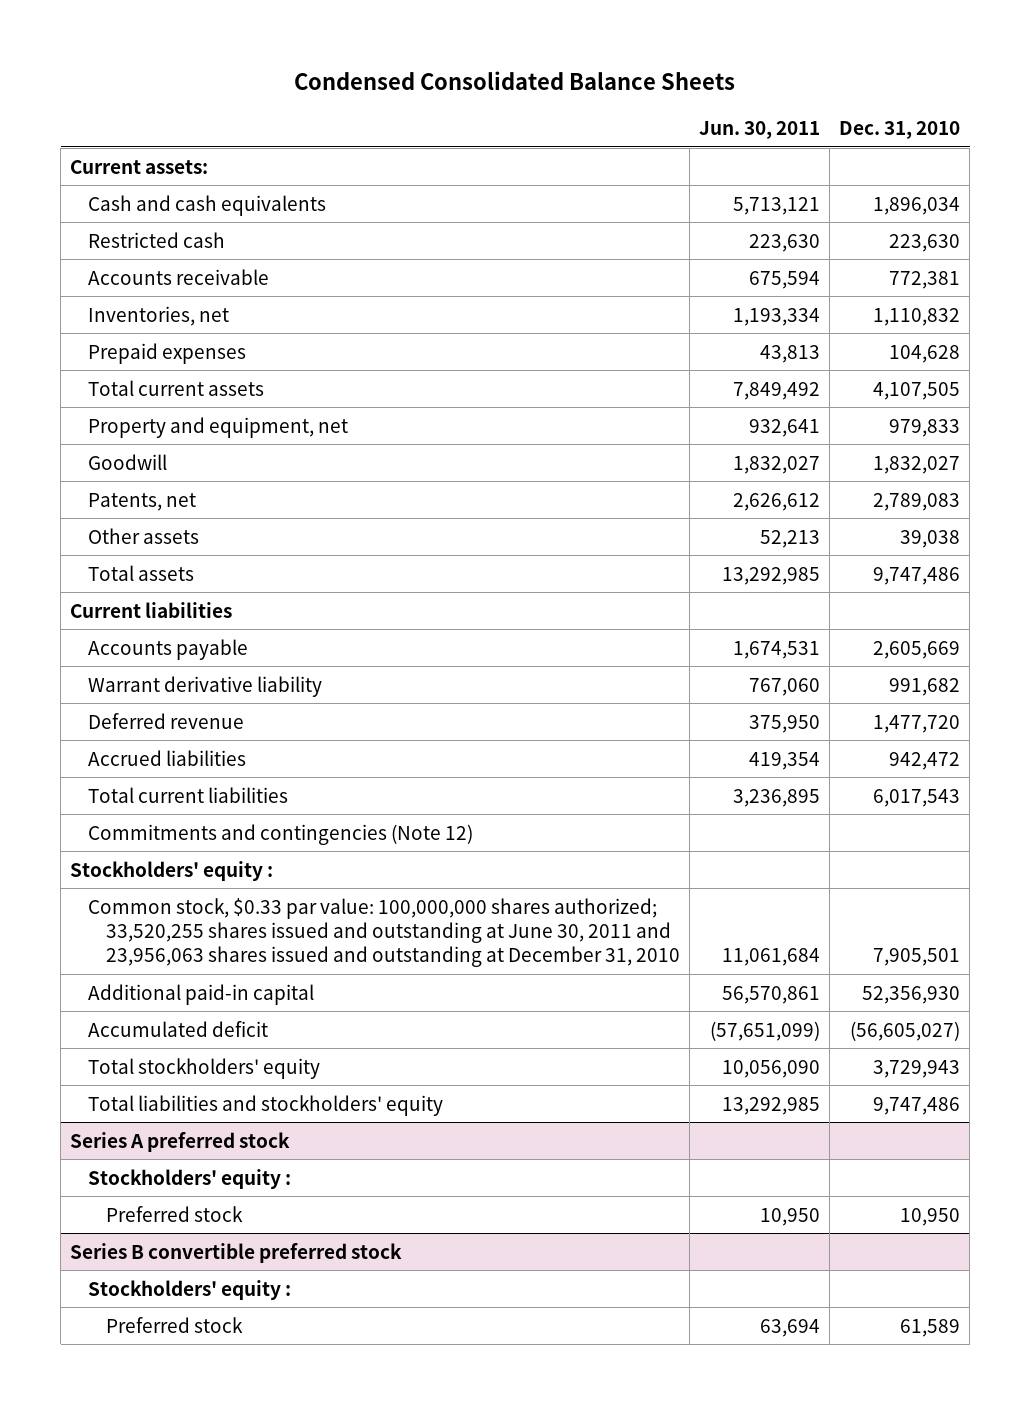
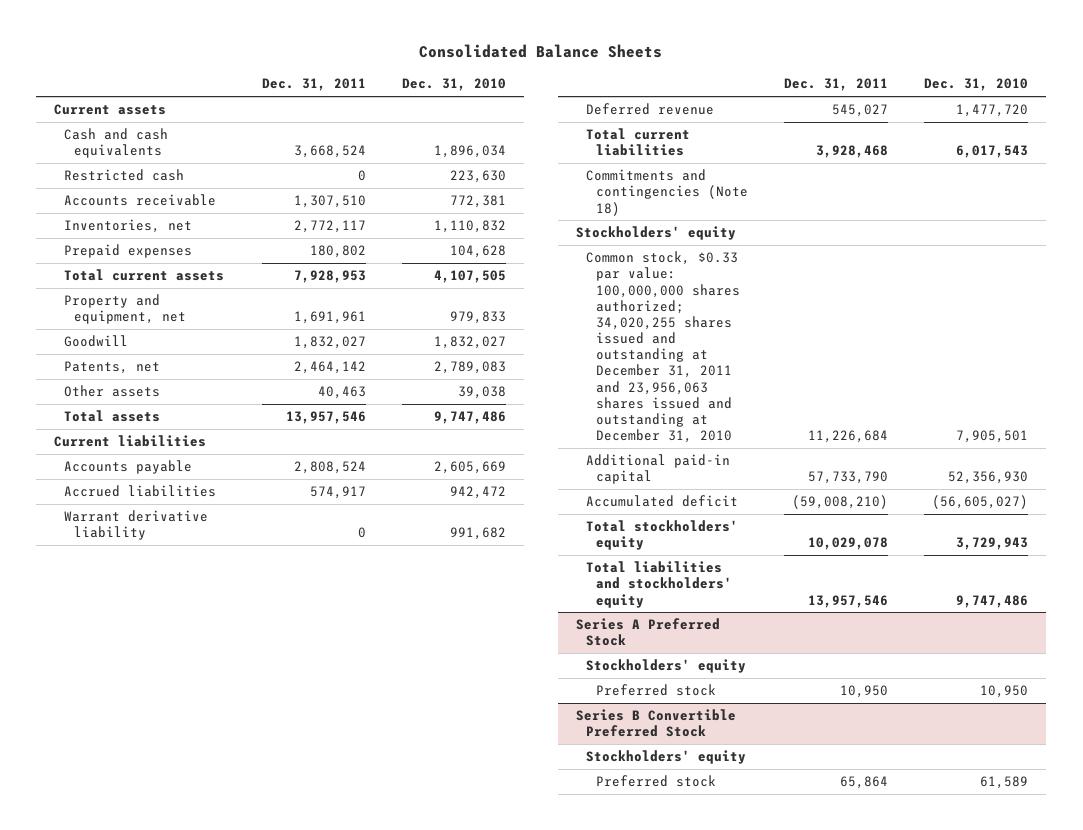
[294,71,736,91] Condensed Consolidated Balance Sheets -> [419,44,663,59] Consolidated Balance Sheets
[698,121,820,140] Jun. 30, 2011 -> none
none -> [262,78,367,92] Dec. 31, 2011
[70,159,209,174] Current assets: -> [54,104,167,116] Current assets
[88,749,247,766] Accrued liabilities -> [64,485,217,498] Accrued liabilities
[88,823,474,845] Commitments and contingencies (Note 12) -> [586,169,748,216] Commitments and contingencies (Note 18)
[70,860,274,881] Stockholders' equity : -> [576,226,737,241] Stockholders' equity
[88,897,680,968] Common stock, $0.33 par value: 100,000,000 shares authorized; 33,520,255 shares issued and outstanding at June 30, 2011 and 23,956,063 shares issued and outstanding at December 31, 2010 -> [586,251,740,444] Common stock, $0.33 par value: 100,000,000 shares authorized; 34,020,255 shares issued and outstanding at December 31, 2011 and 23,956,063 shares issued and outstanding at December 31, 2010
[70,1131,291,1152] Series A preferred stock -> [576,618,721,647] Series A Preferred Stock
[88,1168,292,1189] Stockholders' equity : -> [586,659,747,674] Stockholders' equity
[70,1242,403,1263] Series B convertible preferred stock -> [576,709,737,738] Series B Convertible Preferred Stock
[88,1279,292,1300] Stockholders' equity : -> [586,750,747,765] Stockholders' equity

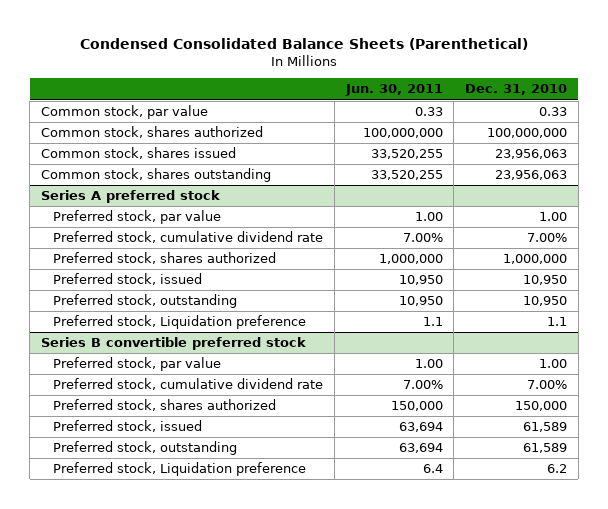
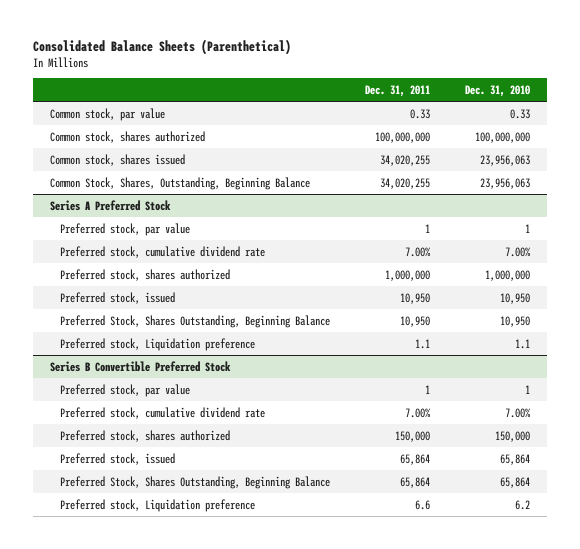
[80,38,529,51] Condensed Consolidated Balance Sheets (Parenthetical) -> [32,38,291,55] Consolidated Balance Sheets (Parenthetical)
[344,84,443,97] Jun. 30, 2011 -> none
none -> [364,85,430,98] Dec. 31, 2011
[41,168,272,183] Common stock, shares outstanding -> [50,176,311,190] Common Stock, Shares, Outstanding, Beginning Balance
[41,190,221,204] Series A preferred stock -> [50,199,172,211] Series A Preferred Stock
[538,212,567,222] 1.00 -> [524,223,530,233] 1
[53,294,238,309] Preferred stock, outstanding -> [59,314,330,328] Preferred Stock, Shares Outstanding, Beginning Balance
[41,337,307,351] Series B convertible preferred stock -> [50,360,232,372] Series B Convertible Preferred Stock
[538,359,567,369] 1.00 -> [524,384,530,394] 1
[522,422,567,433] 61,589 -> [499,453,530,465] 65,864
[53,441,238,456] Preferred stock, outstanding -> [59,475,330,489] Preferred Stock, Shares Outstanding, Beginning Balance
[522,443,567,454] 61,589 -> [499,476,530,488] 65,864

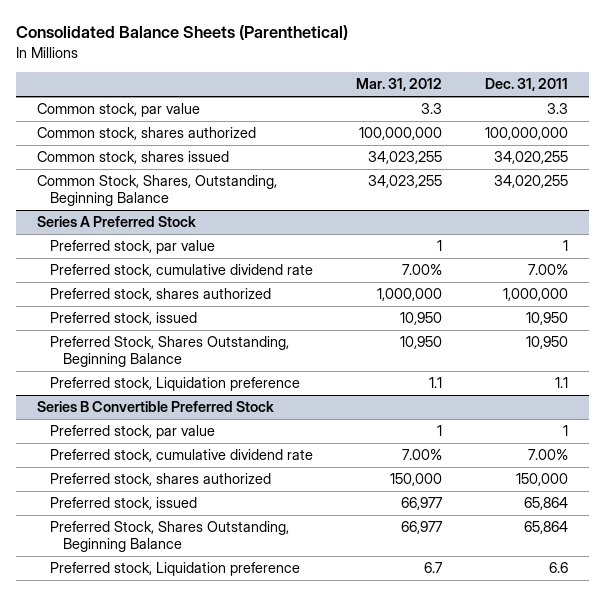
[464,85,530,98] Dec. 31, 2010 -> none
none -> [356,78,443,92] Mar. 31, 2012
[409,108,430,119] 0.33 -> [546,103,568,115] 3.3

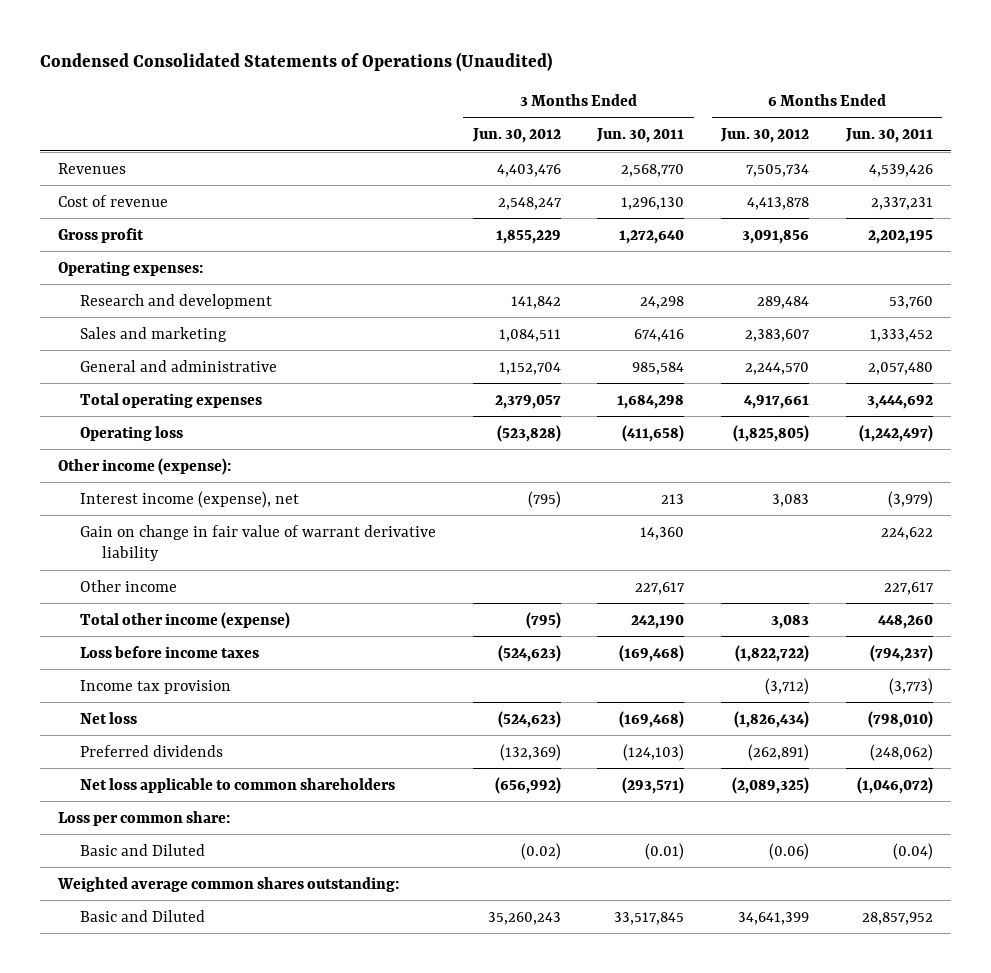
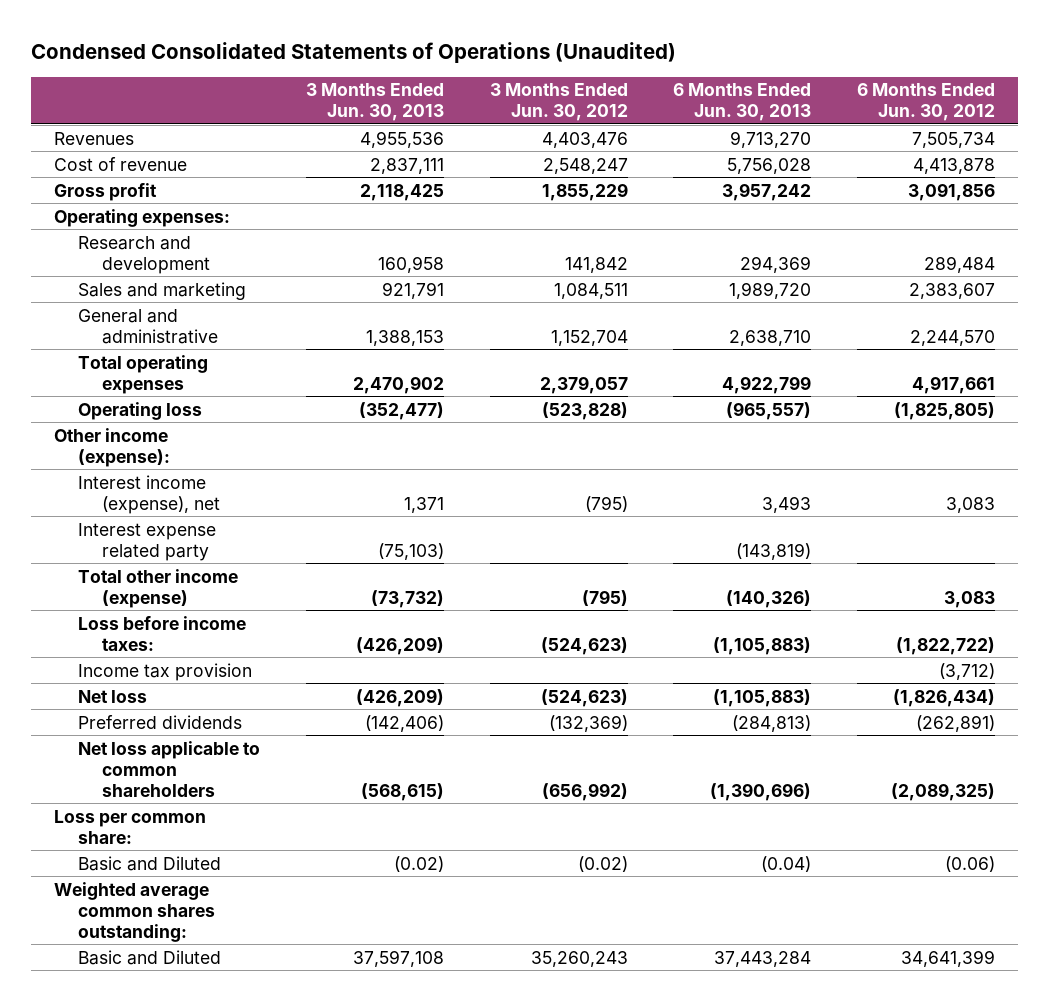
[596,127,685,143] Jun. 30, 2011 -> none
[844,127,933,143] Jun. 30, 2011 -> none
none -> [305,83,444,122] 3 Months Ended Jun. 30, 2013
none -> [673,83,812,122] 6 Months Ended Jun. 30, 2013
[79,524,436,562] Gain on change in fair value of warrant derivative liability -> none
[79,579,177,592] Other income -> none
none -> [78,522,217,561] Interest expense related party
[79,645,259,658] Loss before income taxes -> [78,615,247,651] Loss before income taxes:

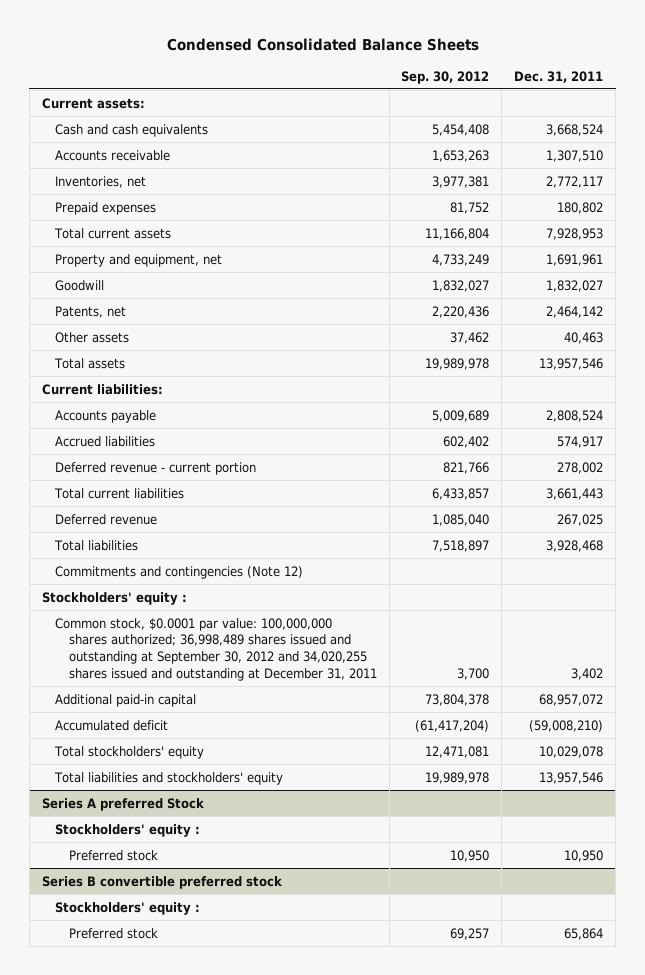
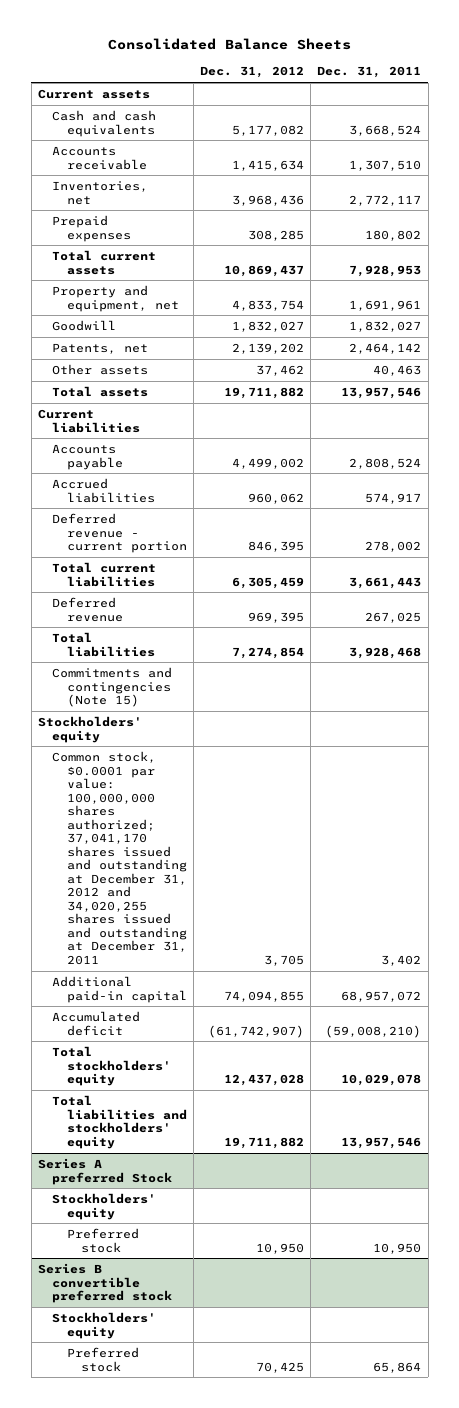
[166,37,479,51] Condensed Consolidated Balance Sheets -> [107,37,351,50] Consolidated Balance Sheets
[401,70,490,84] Sep. 30, 2012 -> none
none -> [200,66,305,79] Dec. 31, 2012
[41,97,145,109] Current assets: -> [37,88,150,99] Current assets
[41,383,163,395] Current liabilities: -> [37,408,141,433] Current liabilities
[55,565,304,579] Commitments and contingencies (Note 12) -> [52,666,173,708] Commitments and contingencies (Note 15)
[41,591,187,605] Stockholders' equity : -> [37,715,142,743] Stockholders' equity
[55,617,377,682] Common stock, $0.0001 par value: 100,000,000 shares authorized; 36,998,489 shares issued and outstanding at September 30, 2012 and 34,020,255 shares issued and outstanding at December 31, 2011 -> [52,750,187,965] Common stock, $0.0001 par value: 100,000,000 shares authorized; 37,041,170 shares issued and outstanding at December 31, 2012 and 34,020,255 shares issued and outstanding at December 31, 2011
[55,823,201,837] Stockholders' equity : -> [52,1192,157,1220] Stockholders' equity
[55,901,201,915] Stockholders' equity : -> [52,1311,157,1339] Stockholders' equity

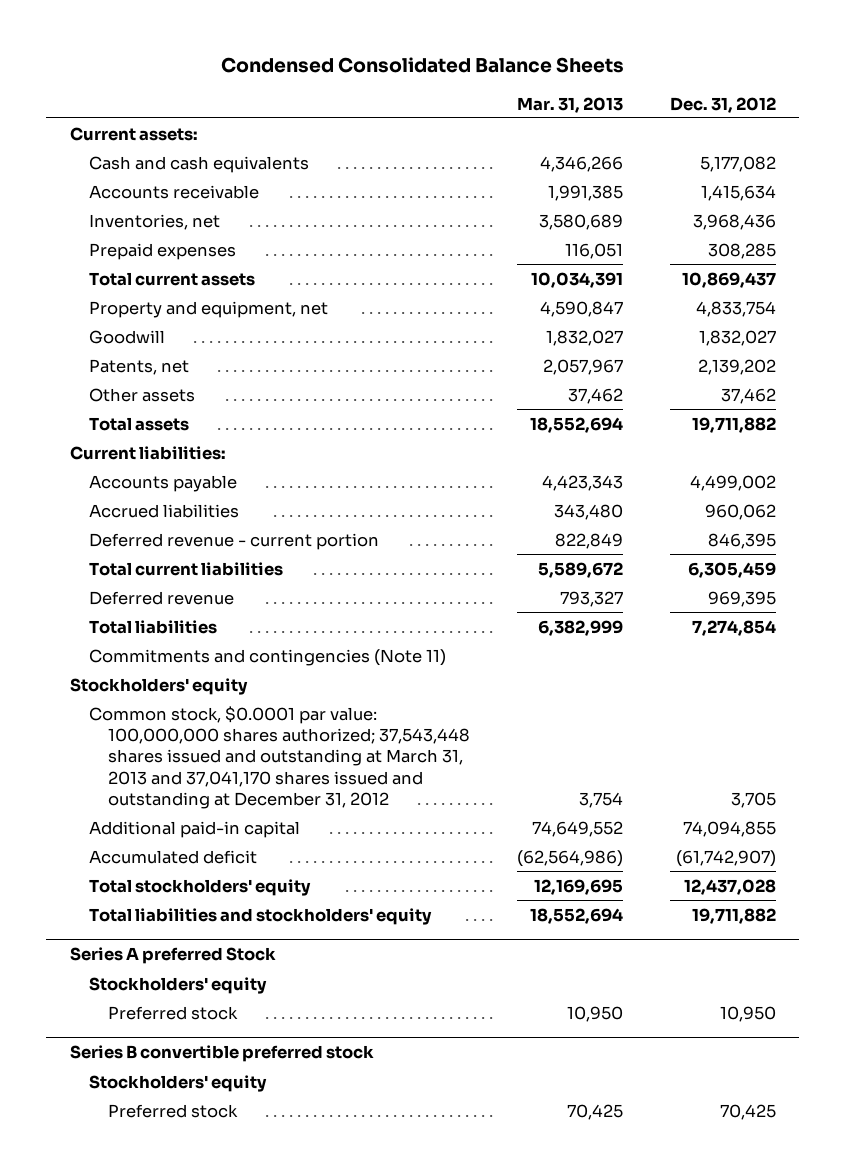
[107,37,351,50] Consolidated Balance Sheets -> [220,57,624,74] Condensed Consolidated Balance Sheets
[317,66,422,79] Dec. 31, 2011 -> none
none -> [516,96,623,113] Mar. 31, 2013
[37,88,150,99] Current assets -> [69,126,198,141] Current assets:
[37,408,141,433] Current liabilities -> [69,445,226,460] Current liabilities:
[52,666,173,708] Commitments and contingencies (Note 15) -> [88,648,446,666] Commitments and contingencies (Note 11)
[52,750,187,965] Common stock, $0.0001 par value: 100,000,000 shares authorized; 37,041,170 shares issued and outstanding at December 31, 2012 and 34,020,255 shares issued and outstanding at December 31, 2011 -> [88,705,470,809] Common stock, $0.0001 par value: 100,000,000 shares authorized; 37,543,448 shares issued and outstanding at March 31, 2013 and 37,041,170 shares issued and outstanding at December 31, 2012

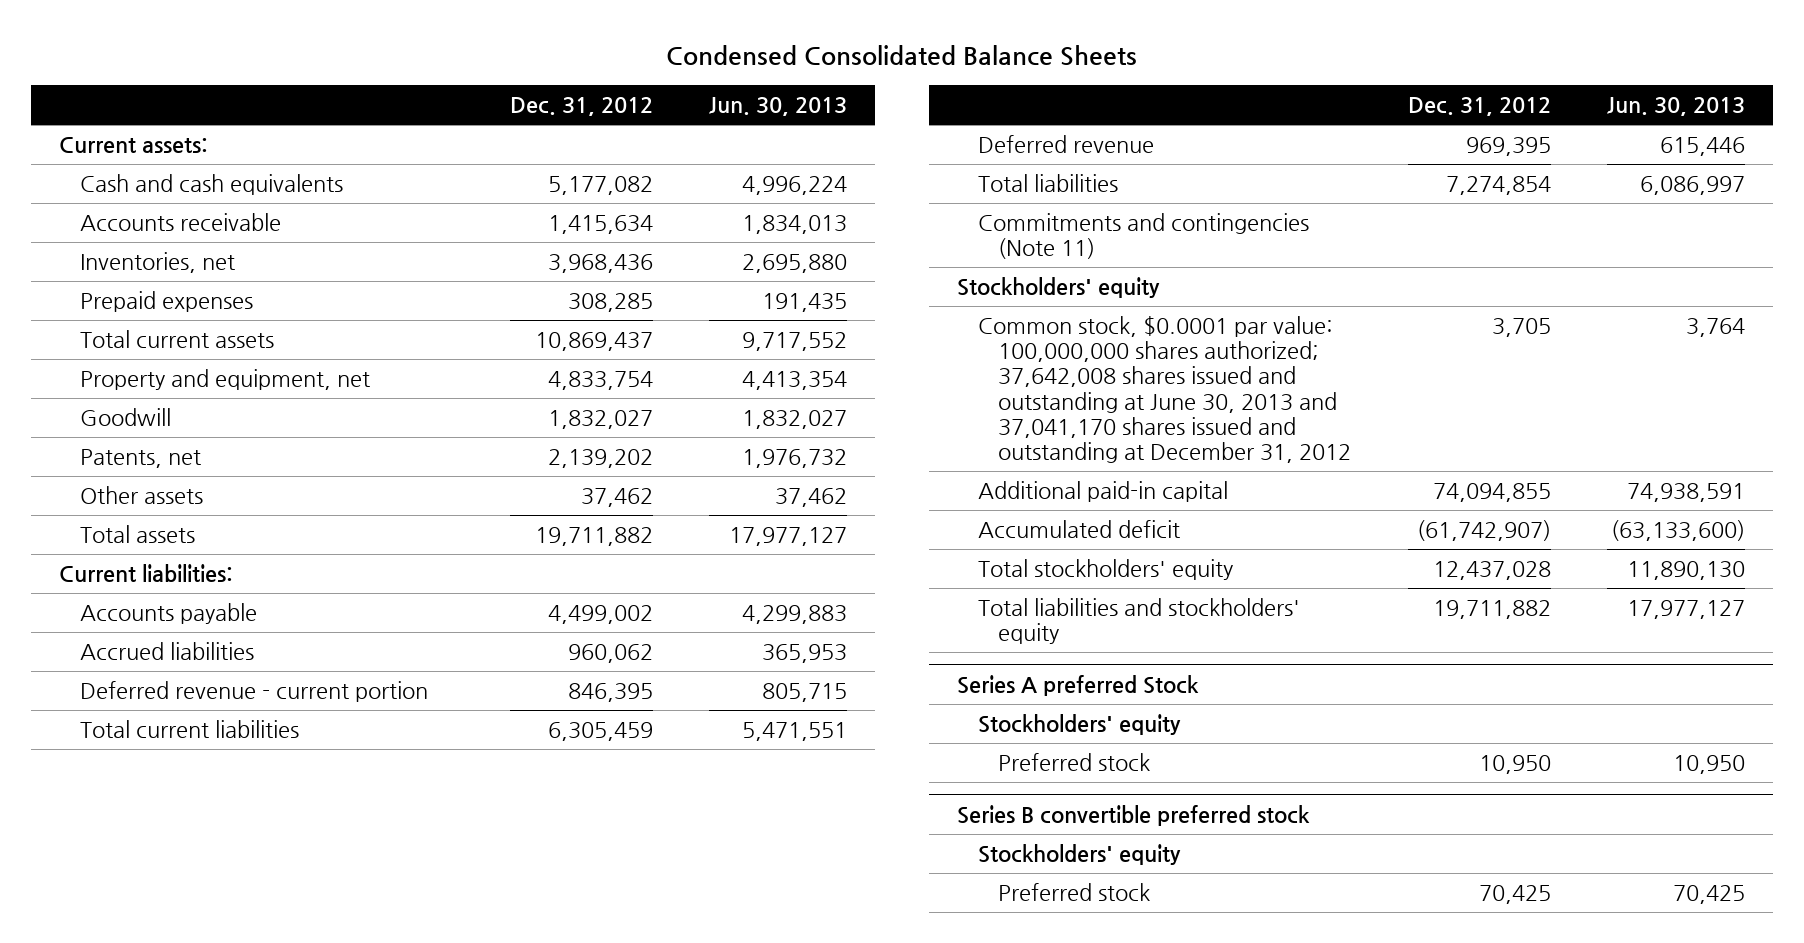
[516,96,623,113] Mar. 31, 2013 -> none
none -> [709,97,848,117] Jun. 30, 2013
[88,705,470,809] Common stock, $0.0001 par value: 100,000,000 shares authorized; 37,543,448 shares issued and outstanding at March 31, 2013 and 37,041,170 shares issued and outstanding at December 31, 2012 -> [977,316,1352,463] Common stock, $0.0001 par value: 100,000,000 shares authorized; 37,642,008 shares issued and outstanding at June 30, 2013 and 37,041,170 shares issued and outstanding at December 31, 2012

